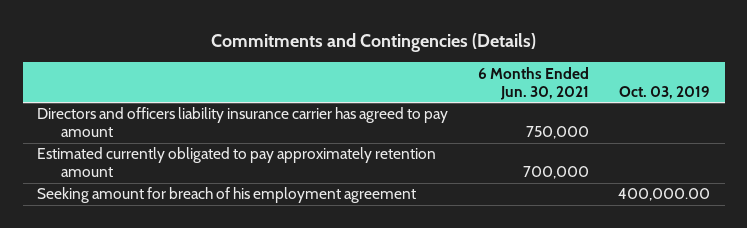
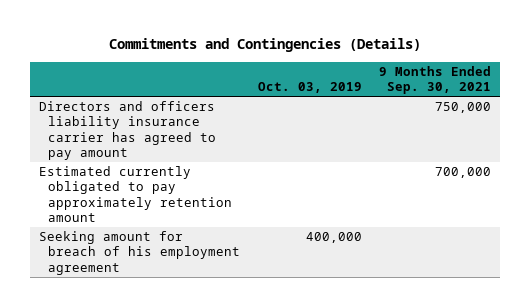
[477,66,589,100] 6 Months Ended Jun. 30, 2021 -> none
none -> [379,65,492,95] 9 Months Ended Sep. 30, 2021
[617,188,710,202] 400,000.00 -> [305,232,362,244] 400,000

